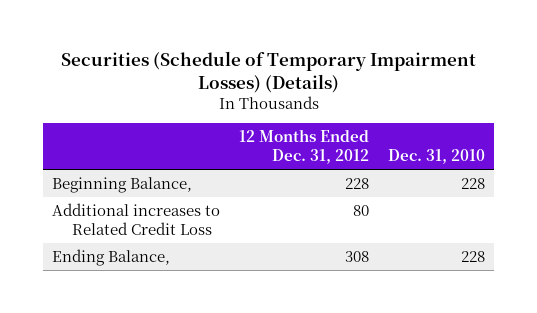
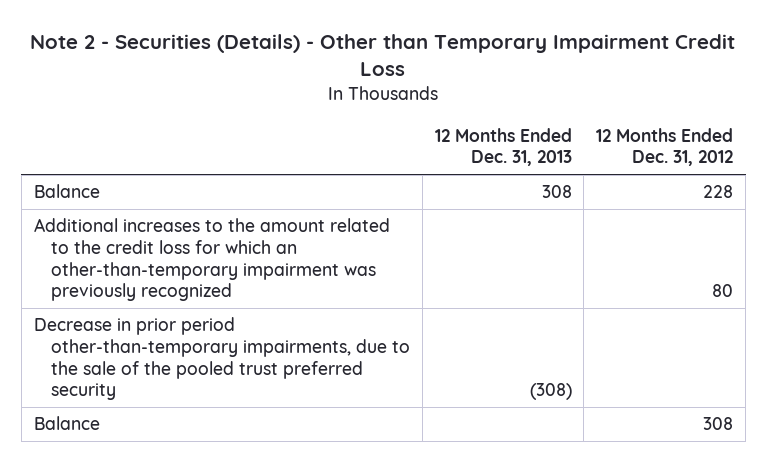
[60,50,476,93] Securities (Schedule of Temporary Impairment Losses) (Details) -> [30,33,736,77] Note 2 - Securities (Details) - Other than Temporary Impairment Credit Loss
[387,149,485,165] Dec. 31, 2010 -> none
none -> [434,127,572,167] 12 Months Ended Dec. 31, 2013
[52,176,193,193] Beginning Balance, -> [33,184,100,199] Balance
[52,202,221,235] Additional increases to Related Credit Loss -> [33,218,390,302] Additional increases to the amount related to the credit loss for which an other-than-temporary impairment was previously recognized
none -> [33,317,410,401] Decrease in prior period other-than-temporary impairments, due to the sale of the pooled trust preferred security
[52,248,171,266] Ending Balance, -> [33,416,100,431] Balance

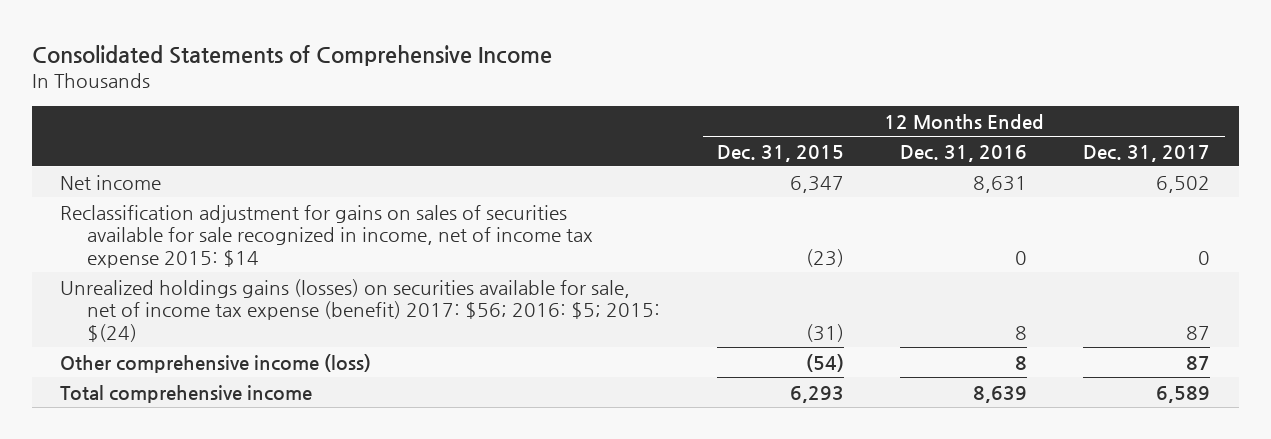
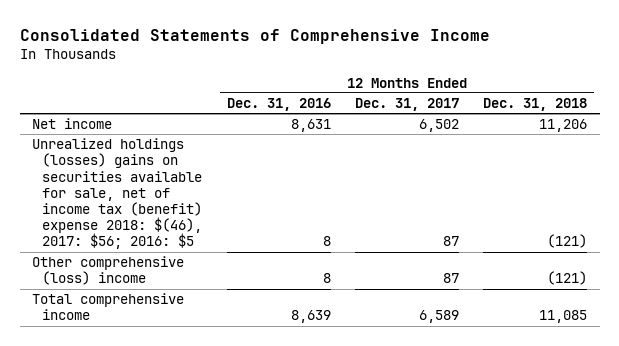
[716,144,844,162] Dec. 31, 2015 -> none
none -> [483,98,588,112] Dec. 31, 2018
[60,204,594,268] Reclassification adjustment for gains on sales of securities available for sale recognized in income, net of income tax expense 2015: $14 -> none
[60,278,661,342] Unrealized holdings gains (losses) on securities available for sale, net of income tax expense (benefit) 2017: $56; 2016: $5; 2015: $(24) -> [31,138,203,250] Unrealized holdings (losses) gains on securities available for sale, net of income tax (benefit) expense 2018: $(46), 2017: $56; 2016: $5
[60,353,372,373] Other comprehensive income (loss) -> [31,256,184,286] Other comprehensive (loss) income

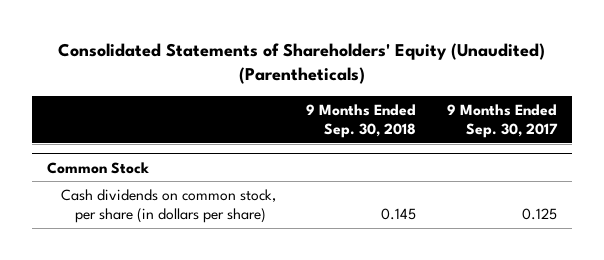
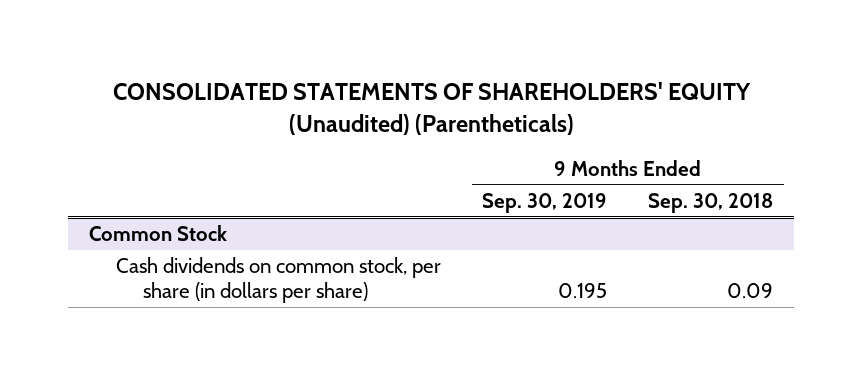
[57,42,545,85] Consolidated Statements of Shareholders' Equity (Unaudited) (Parentheticals) -> [113,82,752,135] CONSOLIDATED STATEMENTS OF SHAREHOLDERS' EQUITY (Unaudited) (Parentheticals)
[446,103,558,139] 9 Months Ended Sep. 30, 2017 -> none
none -> [482,193,608,214] Sep. 30, 2019
[381,208,417,221] 0.145 -> [727,282,774,298] 0.09

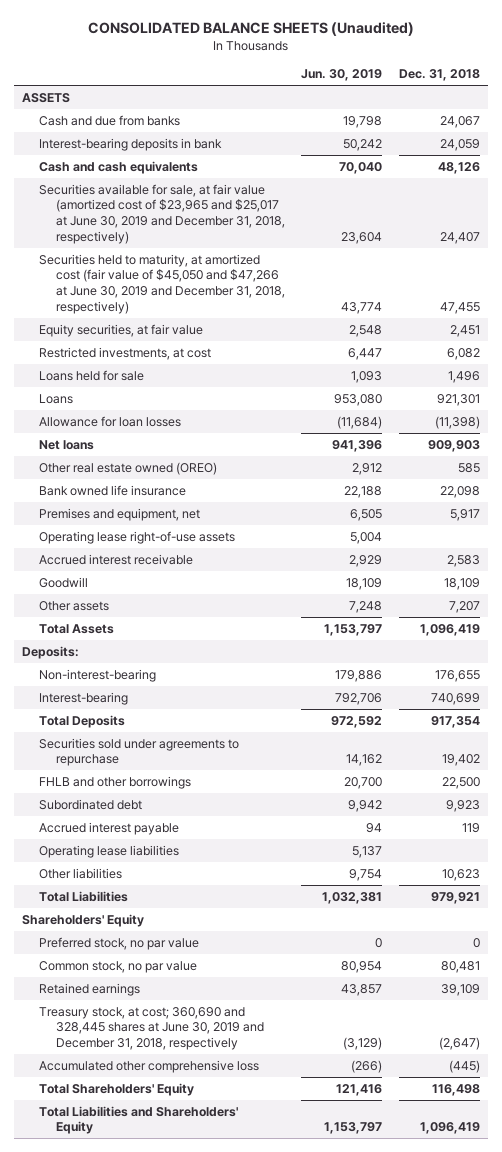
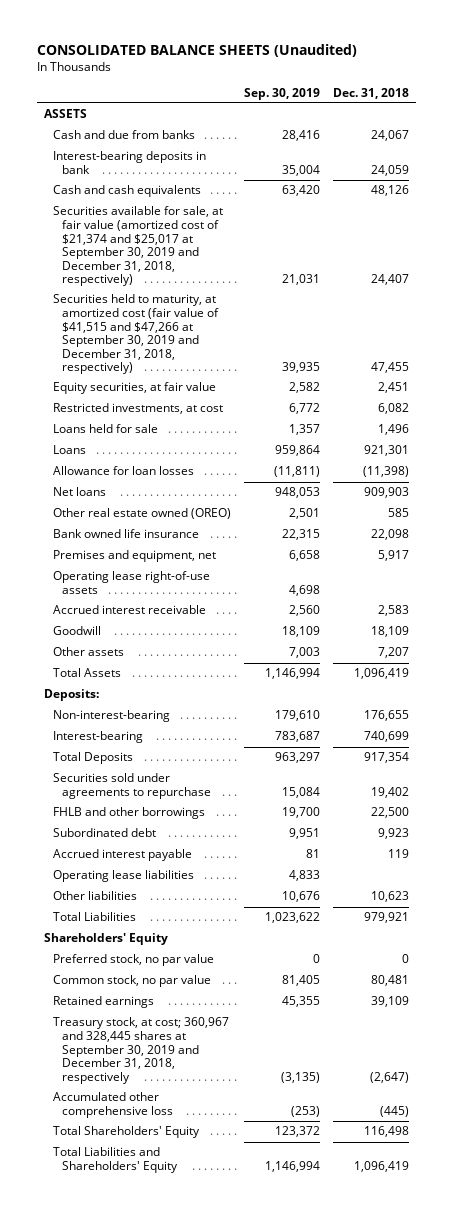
[301,69,383,82] Jun. 30, 2019 -> none
none -> [243,87,320,100] Sep. 30, 2019
[38,183,285,244] Securities available for sale, at fair value (amortized cost of $23,965 and $25,017 at June 30, 2019 and December 31, 2018, respectively) -> [52,206,223,287] Securities available for sale, at fair value (amortized cost of $21,374 and $25,017 at September 30, 2019 and December 31, 2018, respectively)
[38,253,285,314] Securities held to maturity, at amortized cost (fair value of $45,050 and $47,266 at June 30, 2019 and December 31, 2018, respectively) -> [52,294,219,375] Securities held to maturity, at amortized cost (fair value of $41,515 and $47,266 at September 30, 2019 and December 31, 2018, respectively)
[38,1006,264,1051] Treasury stock, at cost; 360,690 and 328,445 shares at June 30, 2019 and December 31, 2018, respectively -> [52,1017,229,1084] Treasury stock, at cost; 360,967 and 328,445 shares at September 30, 2019 and December 31, 2018, respectively

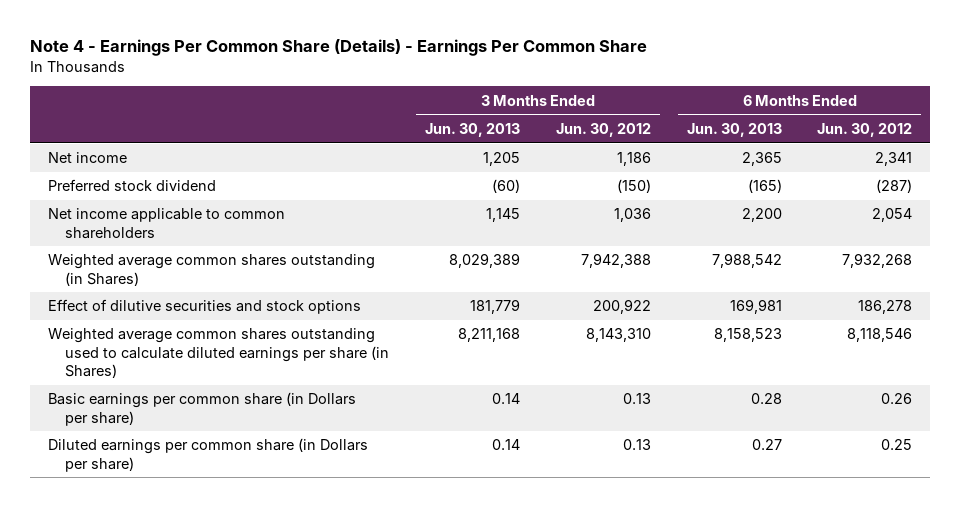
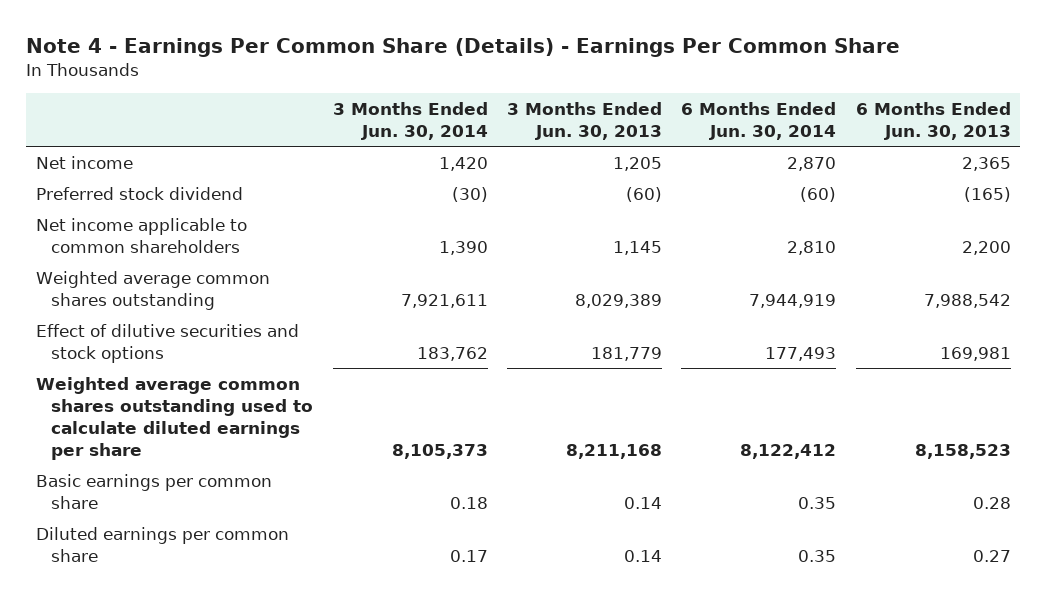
[555,122,651,137] Jun. 30, 2012 -> none
[817,122,913,137] Jun. 30, 2012 -> none
none -> [332,102,488,141] 3 Months Ended Jun. 30, 2014
none -> [681,102,837,141] 6 Months Ended Jun. 30, 2014
[47,254,375,286] Weighted average common shares outstanding (in Shares) -> [35,270,270,310] Weighted average common shares outstanding
[47,328,390,378] Weighted average common shares outstanding used to calculate diluted earnings per share (in Shares) -> [35,376,314,460] Weighted average common shares outstanding used to calculate diluted earnings per share
[47,392,356,426] Basic earnings per common share (in Dollars per share) -> [35,473,272,509] Basic earnings per common share
[47,438,368,472] Diluted earnings per common share (in Dollars per share) -> [35,526,289,562] Diluted earnings per common share

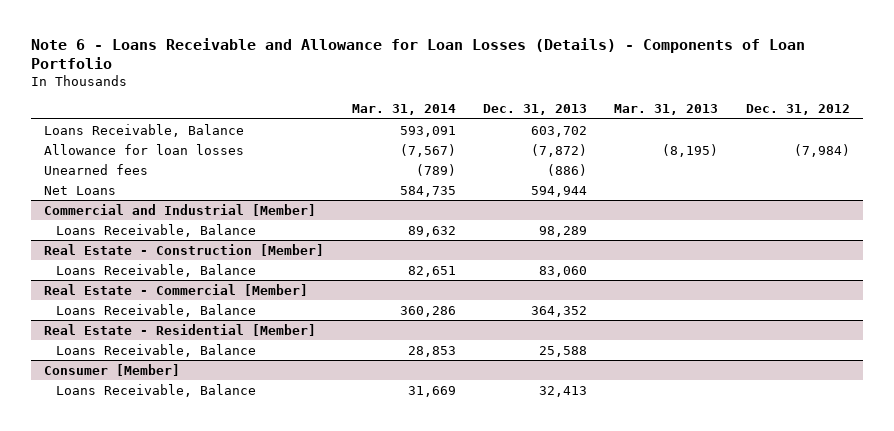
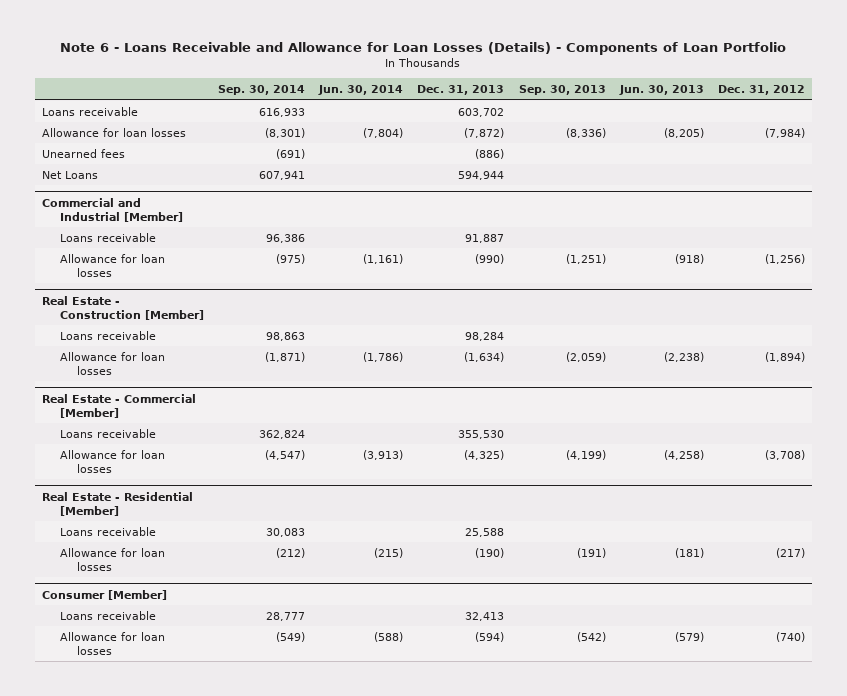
[351,104,456,116] Mar. 31, 2014 -> none
[614,104,719,116] Mar. 31, 2013 -> none
none -> [217,85,305,96] Sep. 30, 2014
none -> [318,85,404,96] Jun. 30, 2014
none -> [518,85,606,96] Sep. 30, 2013
none -> [618,85,704,96] Jun. 30, 2013
[44,123,245,137] Loans Receivable, Balance -> [41,106,138,116] Loans receivable
[56,223,257,237] Loans Receivable, Balance -> [59,232,156,242] Loans receivable
[539,225,588,237] 98,289 -> [465,233,505,243] 91,887
none -> [59,253,165,277] Allowance for loan losses
[56,263,257,277] Loans Receivable, Balance -> [59,330,156,340] Loans receivable
[539,265,588,277] 83,060 -> [465,331,505,341] 98,284
none -> [59,351,165,375] Allowance for loan losses
[56,303,257,317] Loans Receivable, Balance -> [59,428,156,438] Loans receivable
[531,305,588,317] 364,352 -> [458,429,505,439] 355,530
none -> [59,449,165,473] Allowance for loan losses
[56,343,257,357] Loans Receivable, Balance -> [59,526,156,536] Loans receivable
none -> [59,547,165,571] Allowance for loan losses
[56,383,257,397] Loans Receivable, Balance -> [59,610,156,620] Loans receivable
none -> [59,631,165,655] Allowance for loan losses

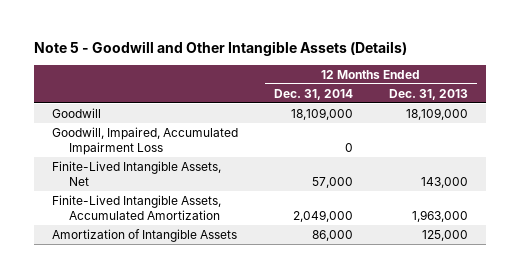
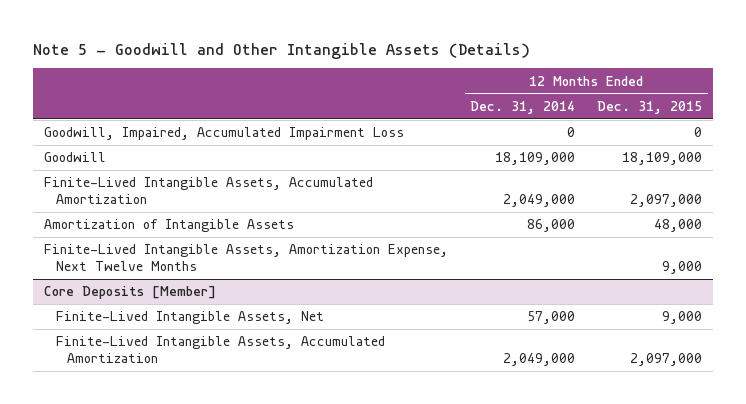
[388,88,468,100] Dec. 31, 2013 -> none
none -> [597,100,703,114] Dec. 31, 2015
[52,160,222,187] Finite-Lived Intangible Assets, Net -> none
[52,107,102,118] Goodwill -> [44,152,107,163] Goodwill
none -> [44,244,449,272] Finite-Lived Intangible Assets, Amortization Expense, Next Twelve Months
none -> [44,286,217,300] Core Deposits [Member]
none -> [55,311,324,325] Finite-Lived Intangible Assets, Net
none -> [55,336,385,364] Finite-Lived Intangible Assets, Accumulated Amortization

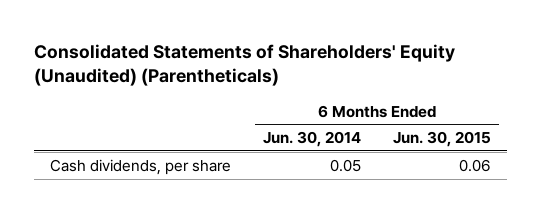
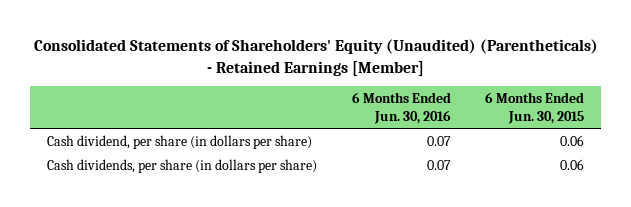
[33,44,455,87] Consolidated Statements of Shareholders' Equity (Unaudited) (Parentheticals) -> [33,39,598,76] Consolidated Statements of Shareholders' Equity (Unaudited) (Parentheticals) - Retained Earnings [Member]
[263,131,362,148] Jun. 30, 2014 -> none
none -> [351,91,451,124] 6 Months Ended Jun. 30, 2016
[49,158,231,175] Cash dividends, per share -> [47,134,313,149] Cash dividend, per share (in dollars per share)
none -> [47,158,318,173] Cash dividends, per share (in dollars per share)

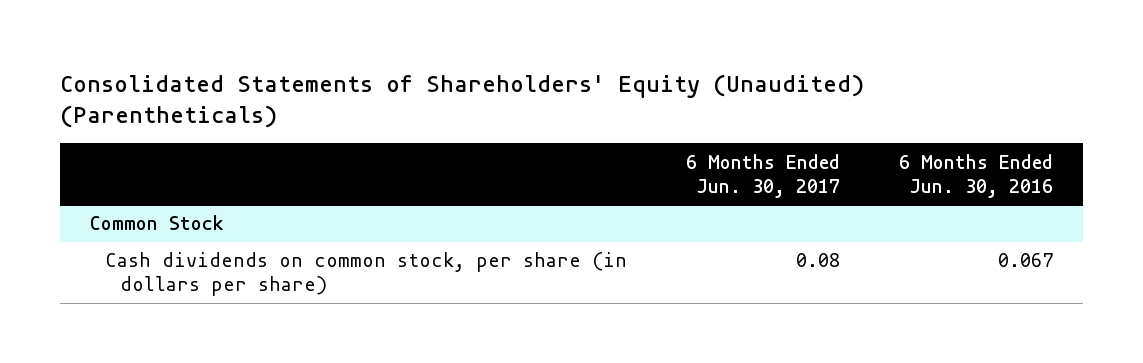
[33,39,598,76] Consolidated Statements of Shareholders' Equity (Unaudited) (Parentheticals) - Retained Earnings [Member] -> [60,73,865,129] Consolidated Statements of Shareholders' Equity (Unaudited) (Parentheticals)
[485,91,585,124] 6 Months Ended Jun. 30, 2015 -> none
none -> [686,153,841,198] 6 Months Ended Jun. 30, 2017
[47,158,318,173] Cash dividends, per share (in dollars per share) -> none
none -> [90,215,225,231] Common Stock
[47,134,313,149] Cash dividend, per share (in dollars per share) -> [105,252,628,297] Cash dividends on common stock, per share (in dollars per share)
[426,135,451,146] 0.07 -> [998,253,1054,268] 0.067

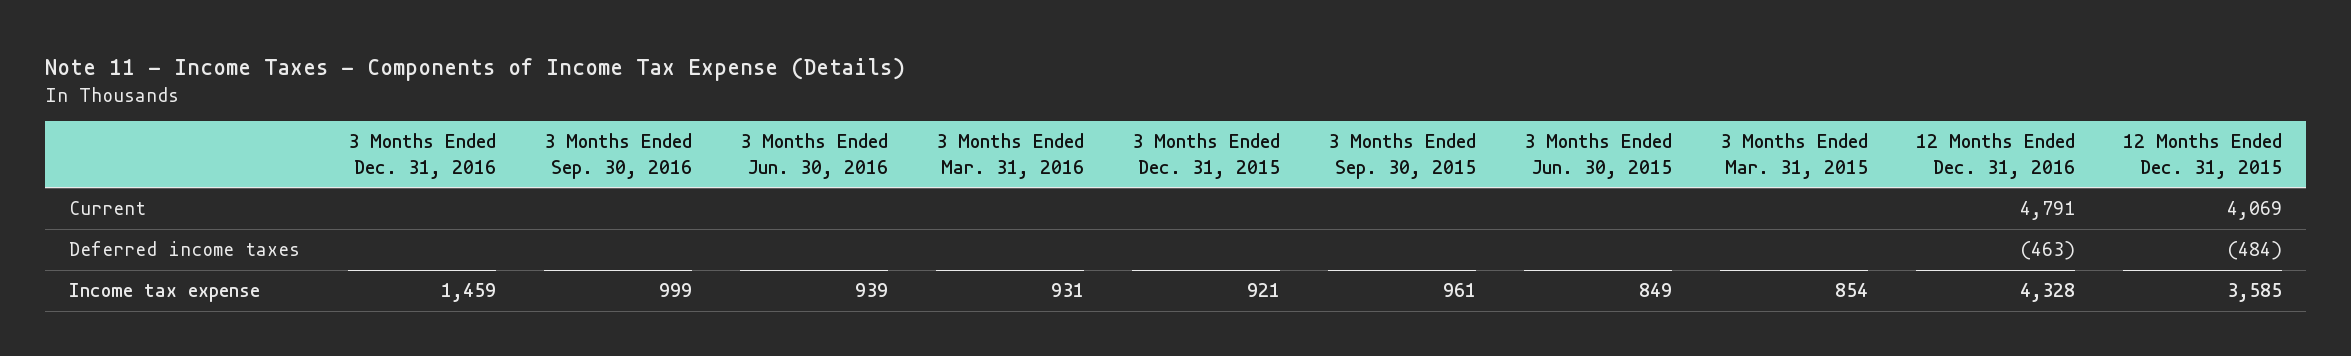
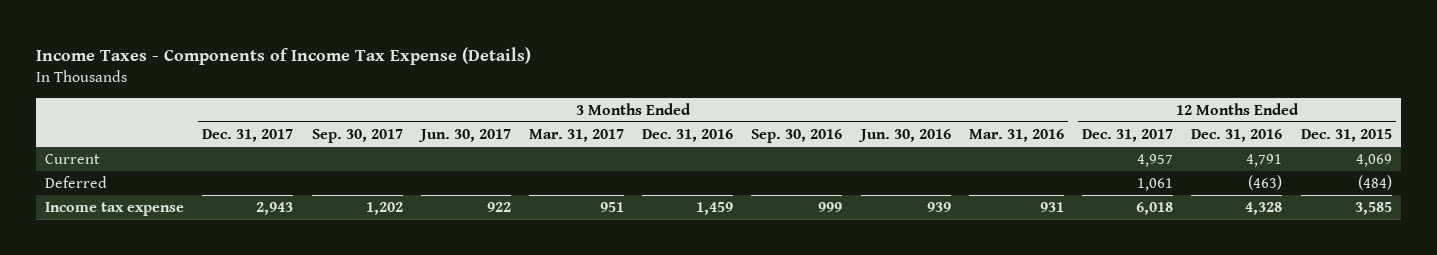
[44,57,905,82] Note 11 - Income Taxes - Components of Income Tax Expense (Details) -> [36,46,532,65] Income Taxes - Components of Income Tax Expense (Details)
[1131,133,1280,179] 3 Months Ended Dec. 31, 2015 -> none
[1328,133,1477,179] 3 Months Ended Sep. 30, 2015 -> none
[1524,133,1673,179] 3 Months Ended Jun. 30, 2015 -> none
[1720,133,1869,179] 3 Months Ended Mar. 31, 2015 -> none
none -> [202,128,294,142] Dec. 31, 2017
none -> [311,128,403,143] Sep. 30, 2017
none -> [417,128,511,142] Jun. 30, 2017
none -> [529,128,625,142] Mar. 31, 2017
none -> [1082,128,1174,142] Dec. 31, 2017
[68,241,300,257] Deferred income taxes -> [45,175,108,188] Deferred

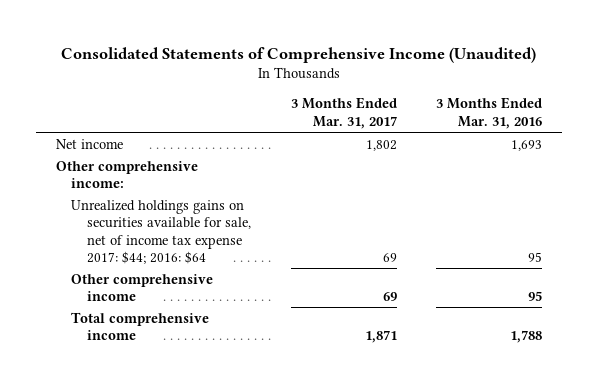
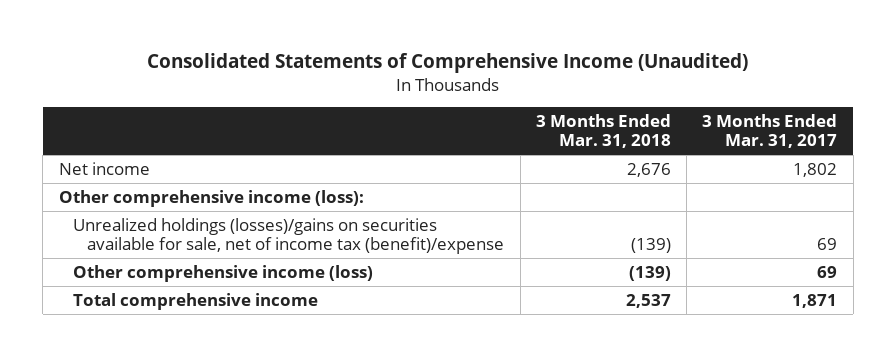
[436,97,543,130] 3 Months Ended Mar. 31, 2016 -> none
none -> [535,114,671,149] 3 Months Ended Mar. 31, 2018
[56,160,199,189] Other comprehensive income: -> [58,189,364,207] Other comprehensive income (loss):
[71,199,251,265] Unrealized holdings gains on securities available for sale, net of income tax expense 2017: $44; 2016: $64 -> [73,217,505,255] Unrealized holdings (losses)/gains on securities available for sale, net of income tax (benefit)/expense
[71,273,214,302] Other comprehensive income -> [73,264,374,282] Other comprehensive income (loss)

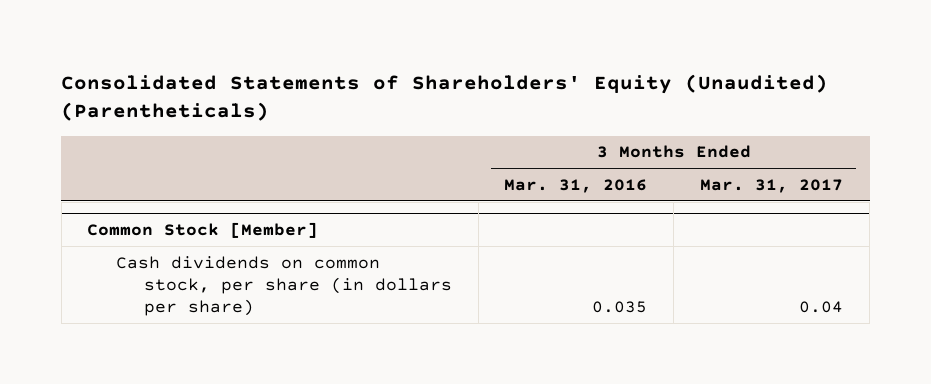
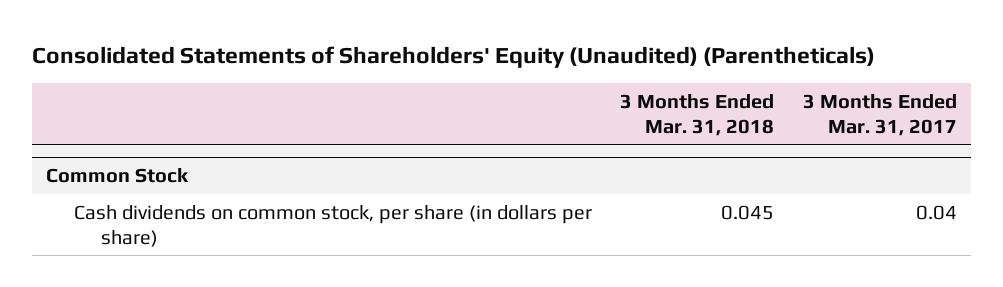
[504,178,648,193] Mar. 31, 2016 -> none
none -> [620,93,775,136] 3 Months Ended Mar. 31, 2018
[87,221,319,238] Common Stock [Member] -> [46,168,190,184] Common Stock

